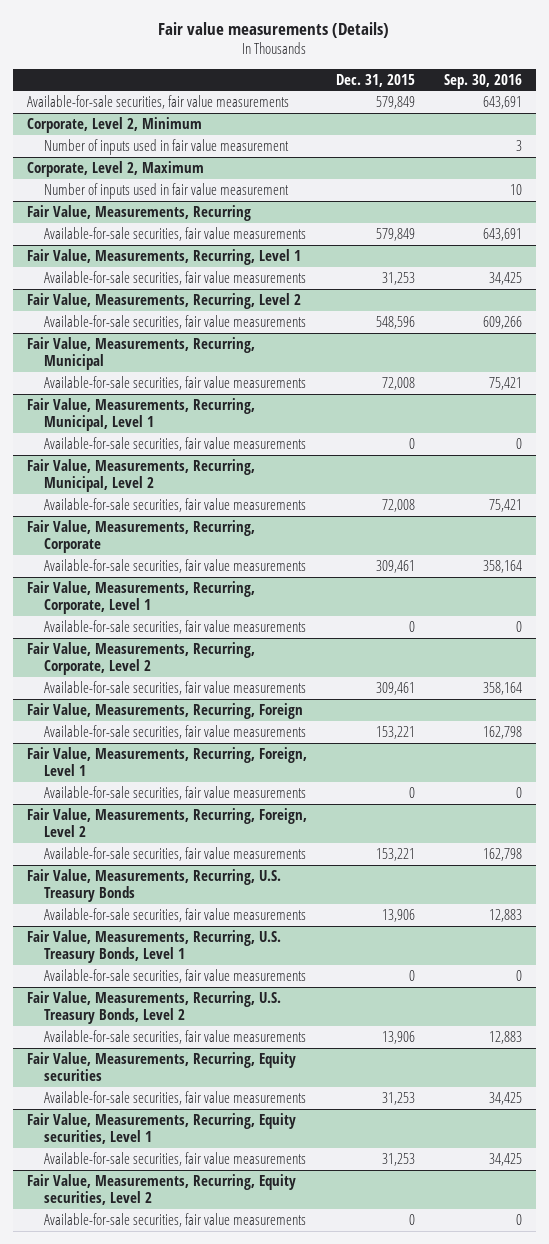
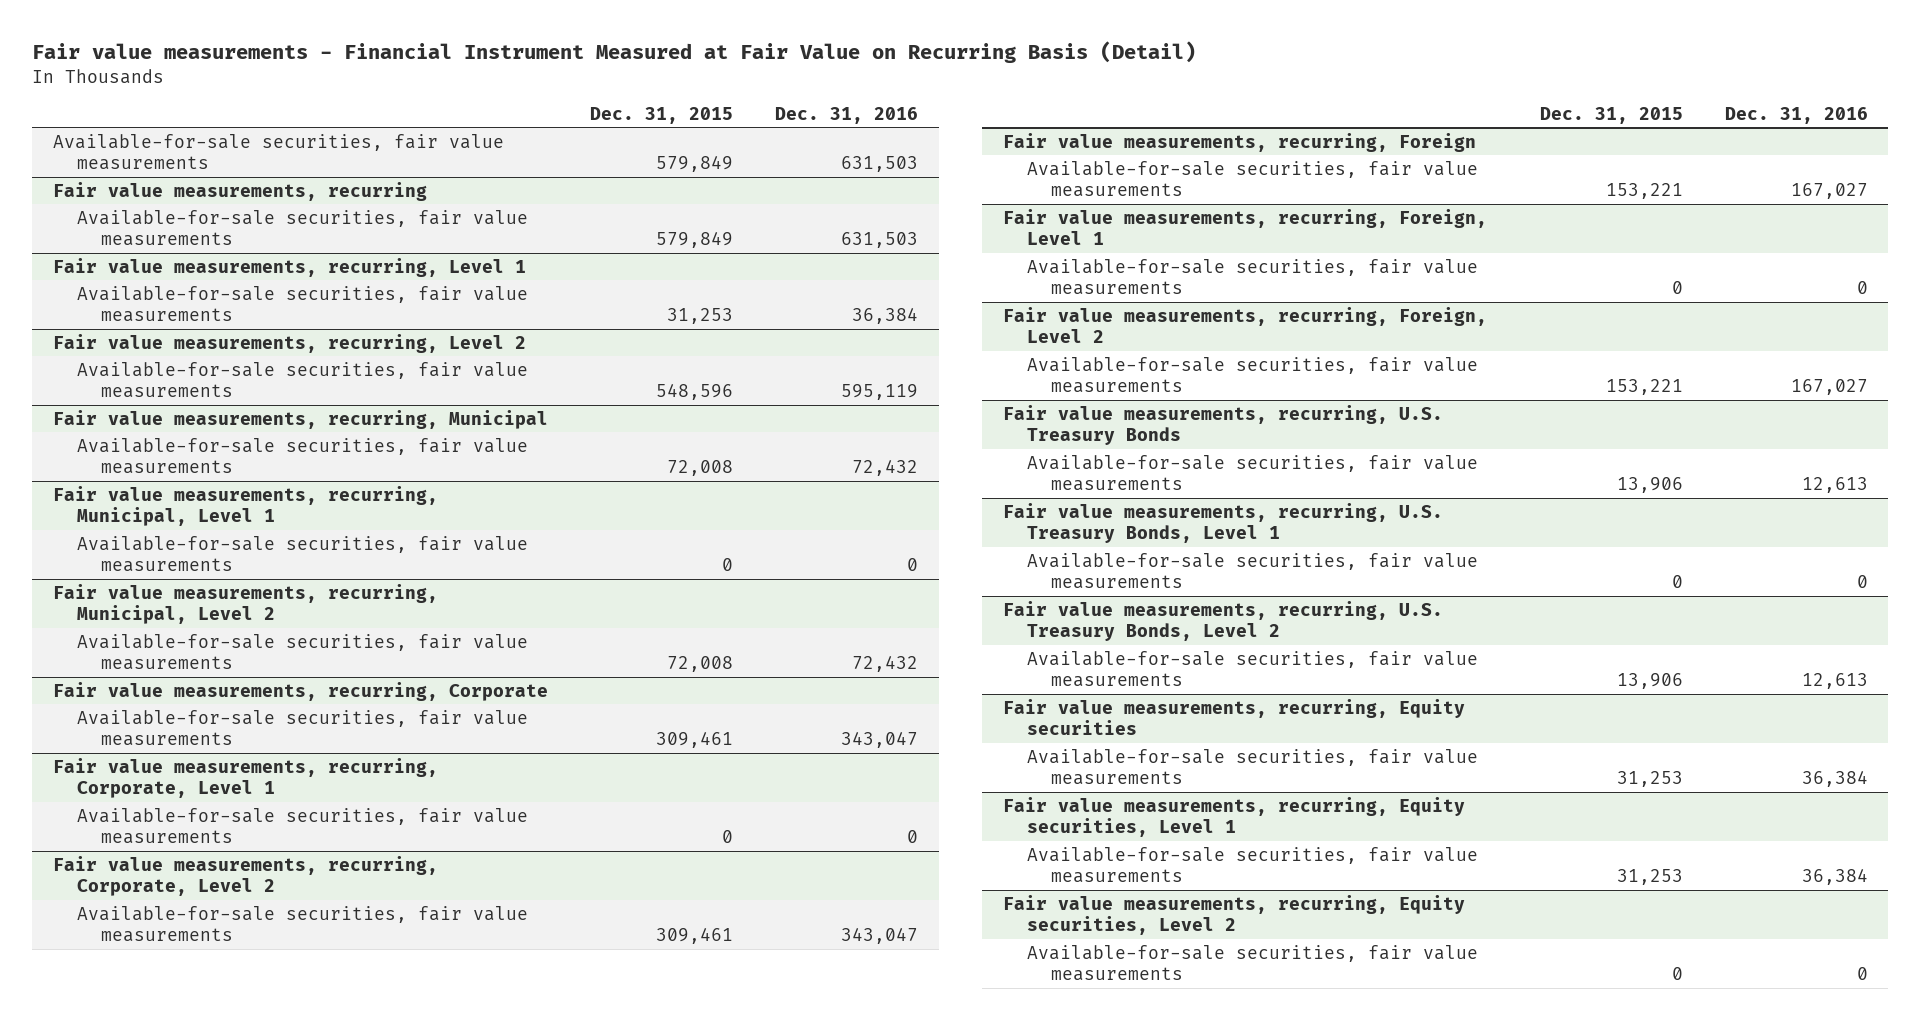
[158,21,390,38] Fair value measurements (Details) -> [32,41,1197,64] Fair value measurements - Financial Instrument Measured at Fair Value on Recurring Basis (Detail)
[443,73,522,89] Sep. 30, 2016 -> none
none -> [774,106,918,124] Dec. 31, 2016
[26,116,202,133] Corporate, Level 2, Minimum -> none
[43,138,289,155] Number of inputs used in fair value measurement -> none
[26,160,204,177] Corporate, Level 2, Maximum -> none
[43,182,289,199] Number of inputs used in fair value measurement -> none
[26,204,251,221] Fair Value, Measurements, Recurring -> [53,181,428,201] Fair value measurements, recurring
[26,248,301,265] Fair Value, Measurements, Recurring, Level 1 -> [53,257,527,277] Fair value measurements, recurring, Level 1
[26,292,301,309] Fair Value, Measurements, Recurring, Level 2 -> [53,333,527,353] Fair value measurements, recurring, Level 2
[26,336,255,370] Fair Value, Measurements, Recurring, Municipal -> [53,409,549,429] Fair value measurements, recurring, Municipal
[26,397,255,431] Fair Value, Measurements, Recurring, Municipal, Level 1 -> [53,485,439,526] Fair value measurements, recurring, Municipal, Level 1
[26,458,255,492] Fair Value, Measurements, Recurring, Municipal, Level 2 -> [53,583,439,624] Fair value measurements, recurring, Municipal, Level 2
[26,519,255,553] Fair Value, Measurements, Recurring, Corporate -> [53,681,549,701] Fair value measurements, recurring, Corporate
[26,580,255,614] Fair Value, Measurements, Recurring, Corporate, Level 1 -> [53,757,439,798] Fair value measurements, recurring, Corporate, Level 1
[26,641,255,675] Fair Value, Measurements, Recurring, Corporate, Level 2 -> [53,855,439,896] Fair value measurements, recurring, Corporate, Level 2
[26,702,303,719] Fair Value, Measurements, Recurring, Foreign -> [1002,132,1476,152] Fair value measurements, recurring, Foreign
[26,746,307,776] Fair Value, Measurements, Recurring, Foreign, Level 1 -> [1002,208,1487,245] Fair value measurements, recurring, Foreign, Level 1
[26,807,307,837] Fair Value, Measurements, Recurring, Foreign, Level 2 -> [1002,306,1487,343] Fair value measurements, recurring, Foreign, Level 2
[26,868,281,902] Fair Value, Measurements, Recurring, U.S. Treasury Bonds -> [1002,404,1443,445] Fair value measurements, recurring, U.S. Treasury Bonds
[26,929,281,963] Fair Value, Measurements, Recurring, U.S. Treasury Bonds, Level 1 -> [1002,502,1443,543] Fair value measurements, recurring, U.S. Treasury Bonds, Level 1
[26,990,281,1024] Fair Value, Measurements, Recurring, U.S. Treasury Bonds, Level 2 -> [1002,600,1443,641] Fair value measurements, recurring, U.S. Treasury Bonds, Level 2
[26,1051,296,1081] Fair Value, Measurements, Recurring, Equity securities -> [1002,698,1465,735] Fair value measurements, recurring, Equity securities
[26,1112,296,1144] Fair Value, Measurements, Recurring, Equity securities, Level 1 -> [1002,796,1465,837] Fair value measurements, recurring, Equity securities, Level 1
[26,1173,296,1205] Fair Value, Measurements, Recurring, Equity securities, Level 2 -> [1002,894,1465,935] Fair value measurements, recurring, Equity securities, Level 2

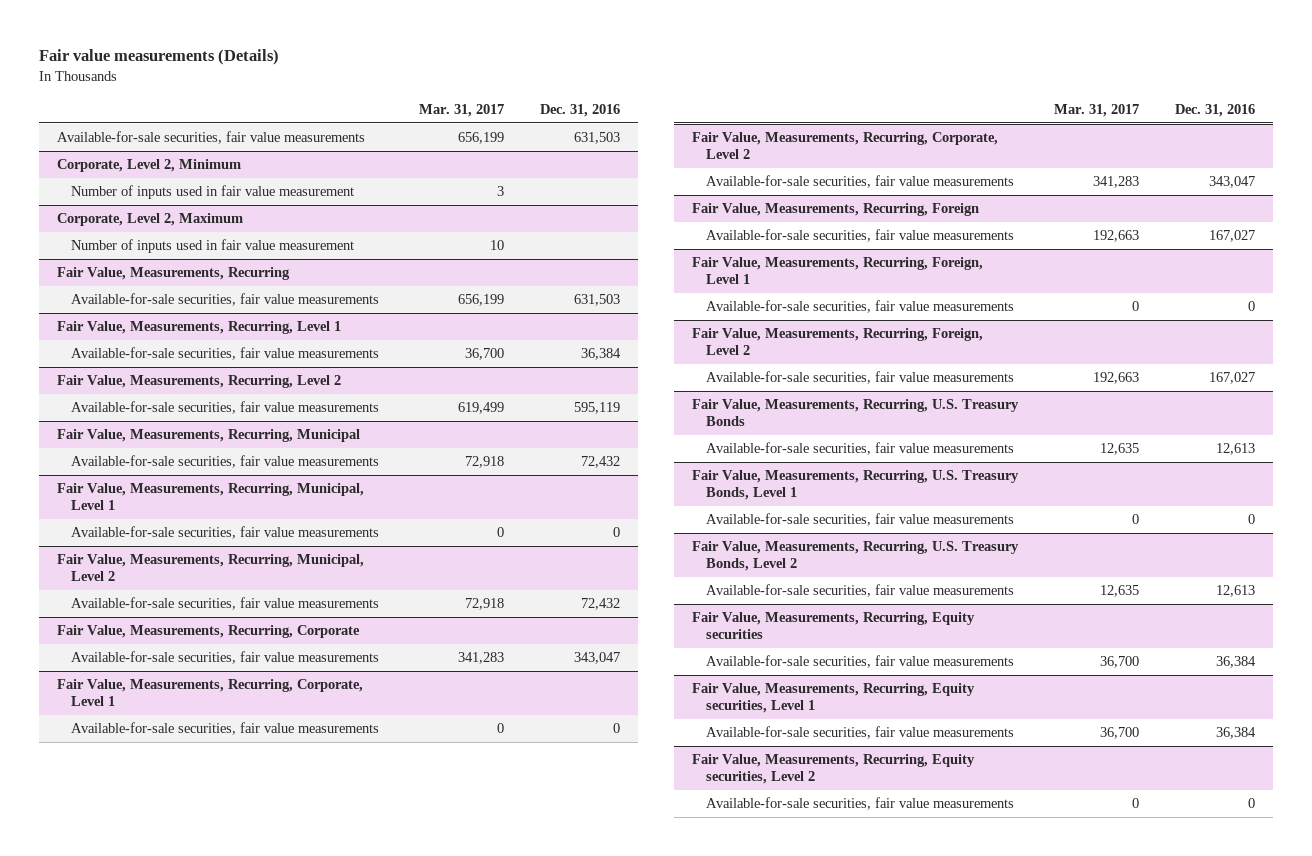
[32,41,1197,64] Fair value measurements - Financial Instrument Measured at Fair Value on Recurring Basis (Detail) -> [38,49,279,66] Fair value measurements (Details)
[589,106,733,124] Dec. 31, 2015 -> none
none -> [419,103,505,117] Mar. 31, 2017
none -> [56,159,241,173] Corporate, Level 2, Minimum
none -> [70,185,354,200] Number of inputs used in fair value measurement
none -> [56,213,243,227] Corporate, Level 2, Maximum
none -> [70,239,354,254] Number of inputs used in fair value measurement
[53,181,428,201] Fair value measurements, recurring -> [56,267,290,281] Fair Value, Measurements, Recurring
[53,257,527,277] Fair value measurements, recurring, Level 1 -> [56,321,341,335] Fair Value, Measurements, Recurring, Level 1
[53,333,527,353] Fair value measurements, recurring, Level 2 -> [56,375,341,389] Fair Value, Measurements, Recurring, Level 2
[53,409,549,429] Fair value measurements, recurring, Municipal -> [56,429,360,443] Fair Value, Measurements, Recurring, Municipal
[53,485,439,526] Fair value measurements, recurring, Municipal, Level 1 -> [56,483,364,511] Fair Value, Measurements, Recurring, Municipal, Level 1
[53,583,439,624] Fair value measurements, recurring, Municipal, Level 2 -> [56,554,364,582] Fair Value, Measurements, Recurring, Municipal, Level 2
[53,681,549,701] Fair value measurements, recurring, Corporate -> [56,625,360,639] Fair Value, Measurements, Recurring, Corporate
[53,757,439,798] Fair value measurements, recurring, Corporate, Level 1 -> [56,679,363,707] Fair Value, Measurements, Recurring, Corporate, Level 1
[53,855,439,896] Fair value measurements, recurring, Corporate, Level 2 -> [692,132,999,160] Fair Value, Measurements, Recurring, Corporate, Level 2
[1002,132,1476,152] Fair value measurements, recurring, Foreign -> [692,203,980,217] Fair Value, Measurements, Recurring, Foreign
[1002,208,1487,245] Fair value measurements, recurring, Foreign, Level 1 -> [692,257,984,285] Fair Value, Measurements, Recurring, Foreign, Level 1
[1002,306,1487,343] Fair value measurements, recurring, Foreign, Level 2 -> [692,328,984,356] Fair Value, Measurements, Recurring, Foreign, Level 2
[1002,404,1443,445] Fair value measurements, recurring, U.S. Treasury Bonds -> [692,399,1020,427] Fair Value, Measurements, Recurring, U.S. Treasury Bonds
[1002,502,1443,543] Fair value measurements, recurring, U.S. Treasury Bonds, Level 1 -> [692,470,1020,501] Fair Value, Measurements, Recurring, U.S. Treasury Bonds, Level 1
[1002,600,1443,641] Fair value measurements, recurring, U.S. Treasury Bonds, Level 2 -> [692,541,1020,572] Fair Value, Measurements, Recurring, U.S. Treasury Bonds, Level 2
[1002,698,1465,735] Fair value measurements, recurring, Equity securities -> [692,612,976,640] Fair Value, Measurements, Recurring, Equity securities
[1002,796,1465,837] Fair value measurements, recurring, Equity securities, Level 1 -> [692,683,976,714] Fair Value, Measurements, Recurring, Equity securities, Level 1
[1002,894,1465,935] Fair value measurements, recurring, Equity securities, Level 2 -> [692,754,976,785] Fair Value, Measurements, Recurring, Equity securities, Level 2

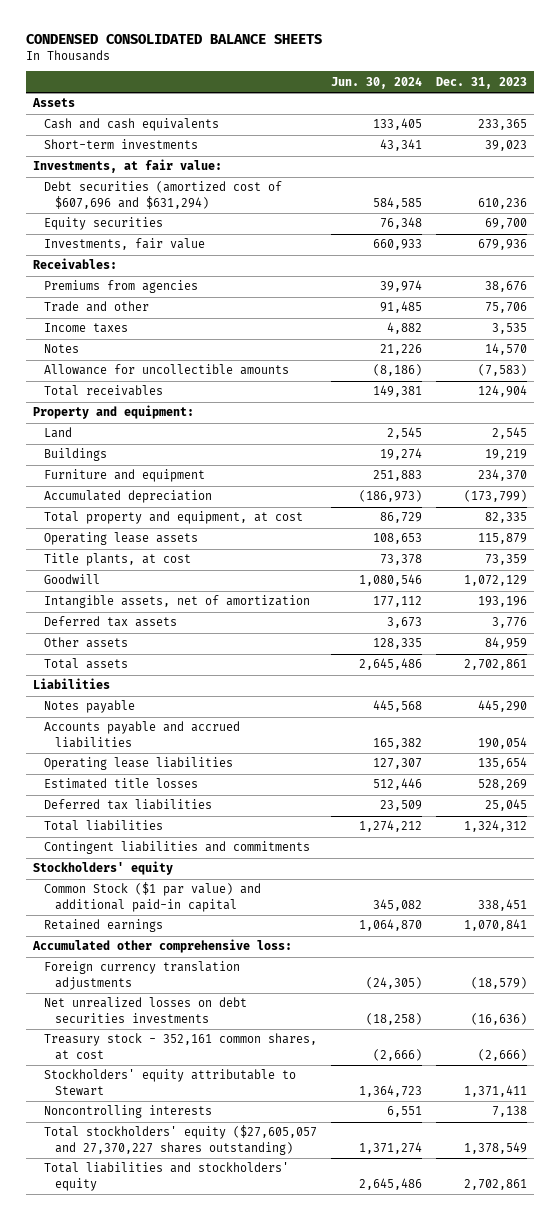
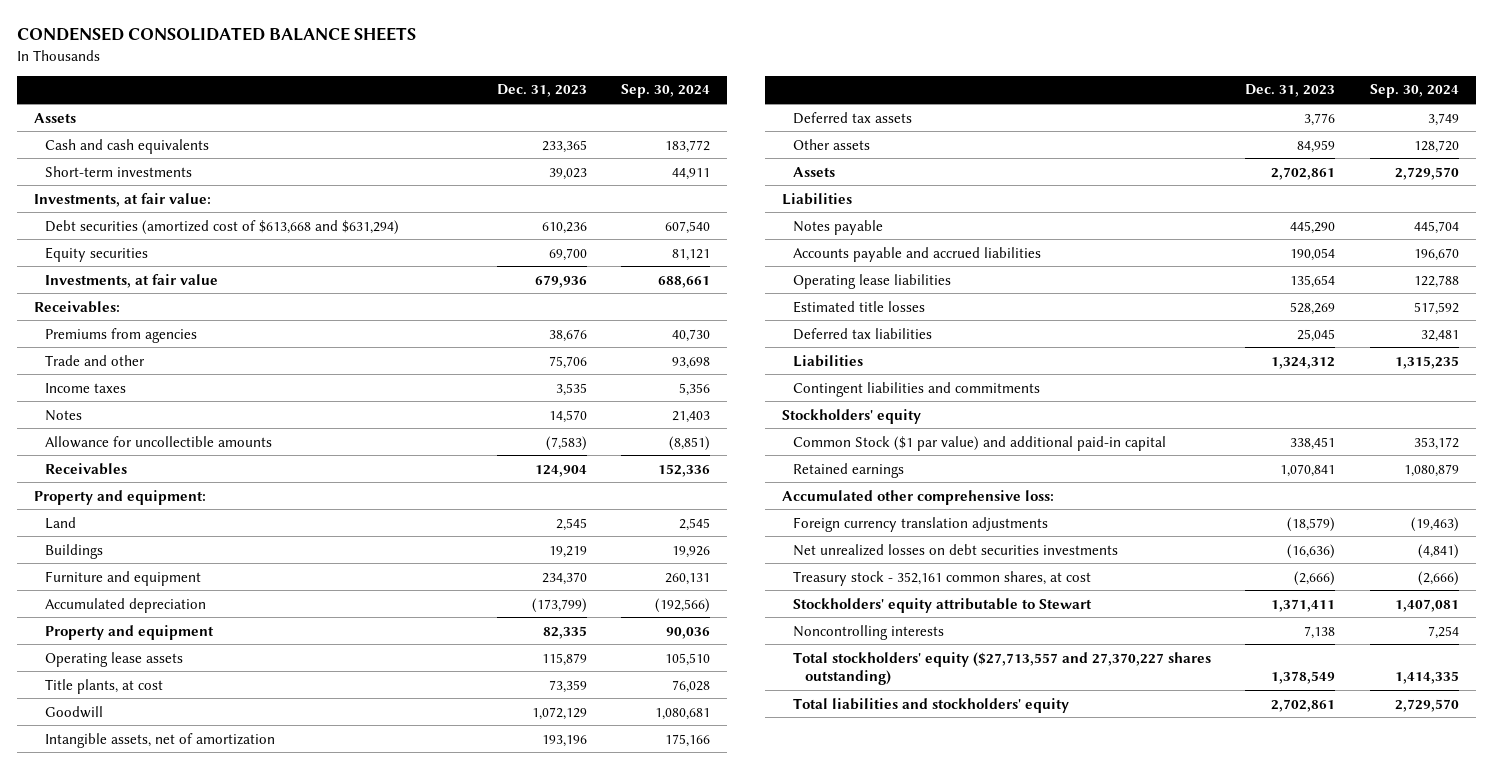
[330,76,422,89] Jun. 30, 2024 -> none
none -> [621,84,711,99] Sep. 30, 2024
[43,181,282,209] Debt securities (amortized cost of $607,696 and $631,294) -> [45,219,400,235] Debt securities (amortized cost of $613,668 and $631,294)
[43,238,205,251] Investments, fair value -> [45,273,219,288] Investments, at fair value
[43,385,163,397] Total receivables -> [45,462,128,475] Receivables
[43,511,303,525] Total property and equipment, at cost -> [45,624,215,640] Property and equipment
[43,658,128,670] Total assets -> [793,166,836,177] Assets
[43,820,163,832] Total liabilities -> [793,354,864,367] Liabilities
[43,1125,317,1155] Total stockholders' equity ($27,605,057 and 27,370,227 shares outstanding) -> [793,651,1212,686] Total stockholders' equity ($27,713,557 and 27,370,227 shares outstanding)

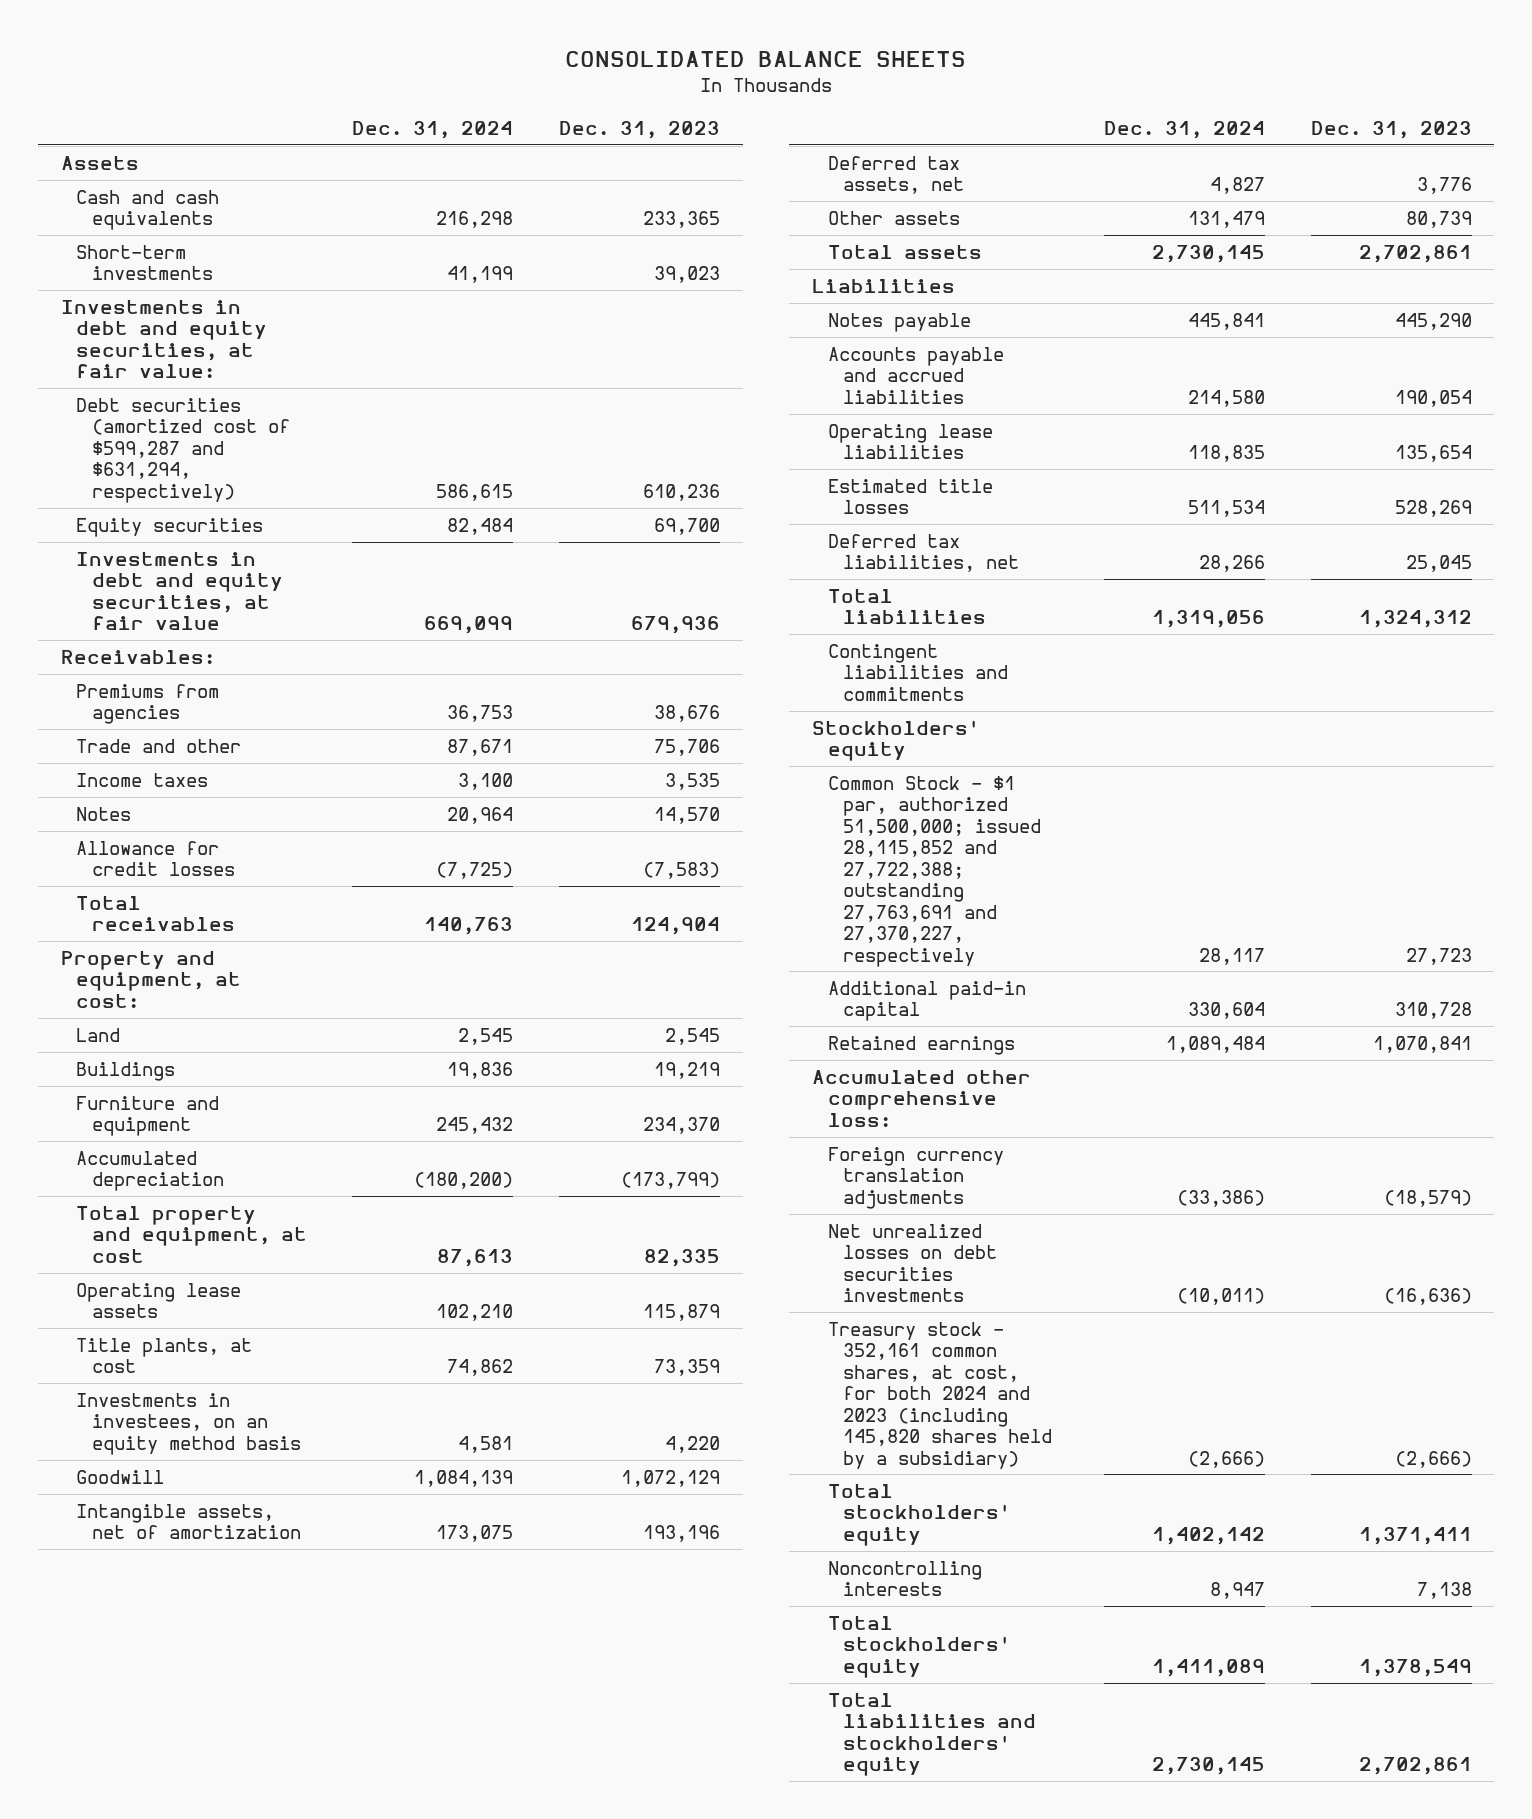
[17,27,417,42] CONDENSED CONSOLIDATED BALANCE SHEETS -> [565,50,967,67] CONSOLIDATED BALANCE SHEETS
[621,84,711,99] Sep. 30, 2024 -> none
none -> [352,120,514,139] Dec. 31, 2024
[34,192,212,207] Investments, at fair value: -> none
none -> [60,300,268,379] Investments in debt and equity securities, at fair value:
[45,219,400,235] Debt securities (amortized cost of $613,668 and $631,294) -> [76,398,290,503] Debt securities (amortized cost of $599,287 and $631,294, respectively)
[45,273,219,288] Investments, at fair value -> [76,552,283,631] Investments in debt and equity securities, at fair value
[45,435,273,448] Allowance for uncollectible amounts -> [76,841,235,877] Allowance for credit losses
[45,462,128,475] Receivables -> [76,896,235,932] Total receivables
[34,489,207,505] Property and equipment: -> [60,951,242,1008] Property and equipment, at cost:
[45,624,215,640] Property and equipment -> [76,1206,307,1263] Total property and equipment, at cost
none -> [76,1393,301,1455] Investments in investees, on an equity method basis
[793,111,913,124] Deferred tax assets -> [827,156,965,195] Deferred tax assets, net
[1297,139,1336,153] 84,959 -> [1405,211,1472,229] 80,739
[793,166,836,177] Assets -> [827,245,982,260] Total assets
[793,327,933,340] Deferred tax liabilities -> [827,534,1020,573] Deferred tax liabilities, net
[793,354,864,367] Liabilities -> [827,589,987,625] Total liabilities
[793,435,1167,451] Common Stock ($1 par value) and additional paid-in capital -> none
none -> [827,776,1042,967] Common Stock - $1 par, authorized 51,500,000; issued 28,115,852 and 27,722,388; outstanding 27,763,691 and 27,370,227, respectively
none -> [827,981,1026,1022] Additional paid-in capital
[793,570,1092,586] Treasury stock - 352,161 common shares, at cost -> [827,1322,1053,1469] Treasury stock - 352,161 common shares, at cost, for both 2024 and 2023 (including 145,820 shares held by a subsidiary)
[793,597,1093,613] Stockholders' equity attributable to Stewart -> [827,1484,1011,1546] Total stockholders' equity
[793,651,1212,686] Total stockholders' equity ($27,713,557 and 27,370,227 shares outstanding) -> [827,1616,1011,1678] Total stockholders' equity

